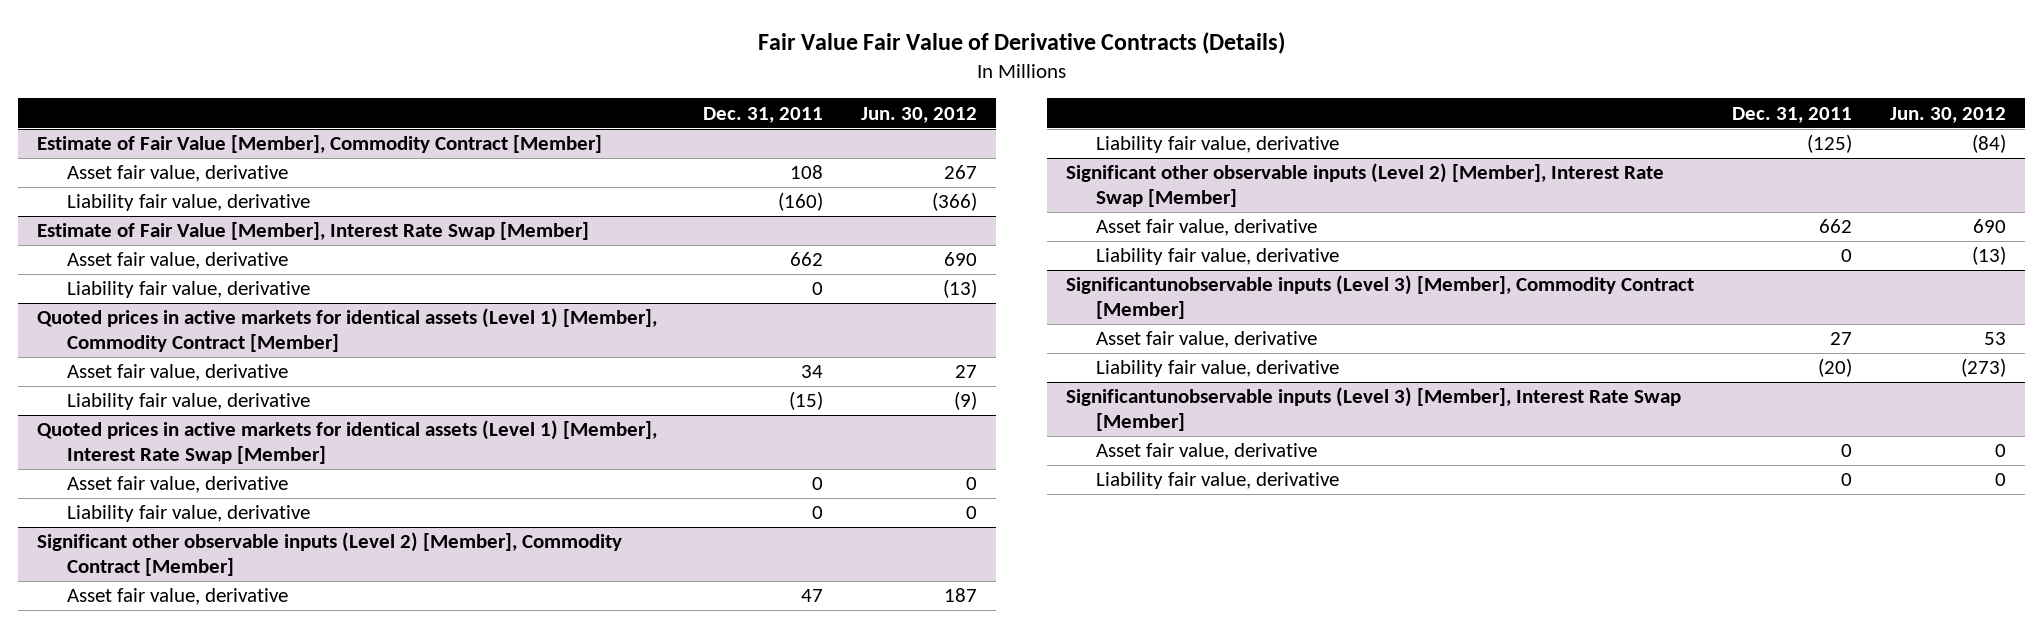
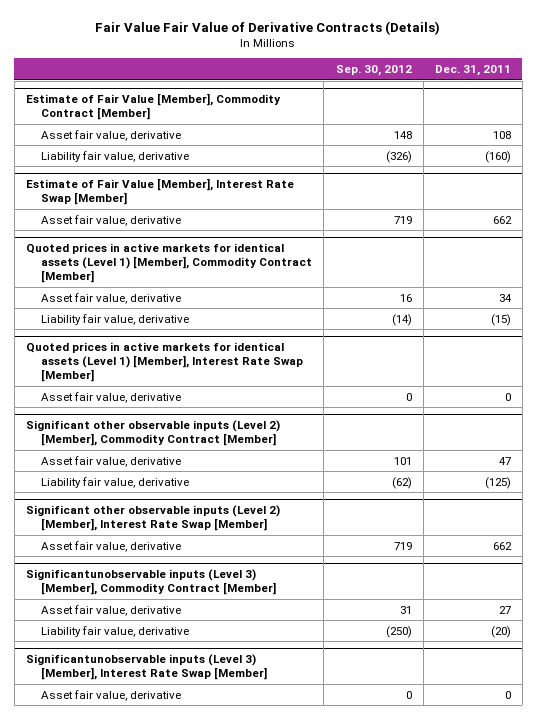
[861,106,978,123] Jun. 30, 2012 -> none
none -> [335,65,412,77] Sep. 30, 2012
[66,281,310,299] Liability fair value, derivative -> none
[66,505,310,523] Liability fair value, derivative -> none
[1095,248,1339,266] Liability fair value, derivative -> none
[1095,472,1339,490] Liability fair value, derivative -> none

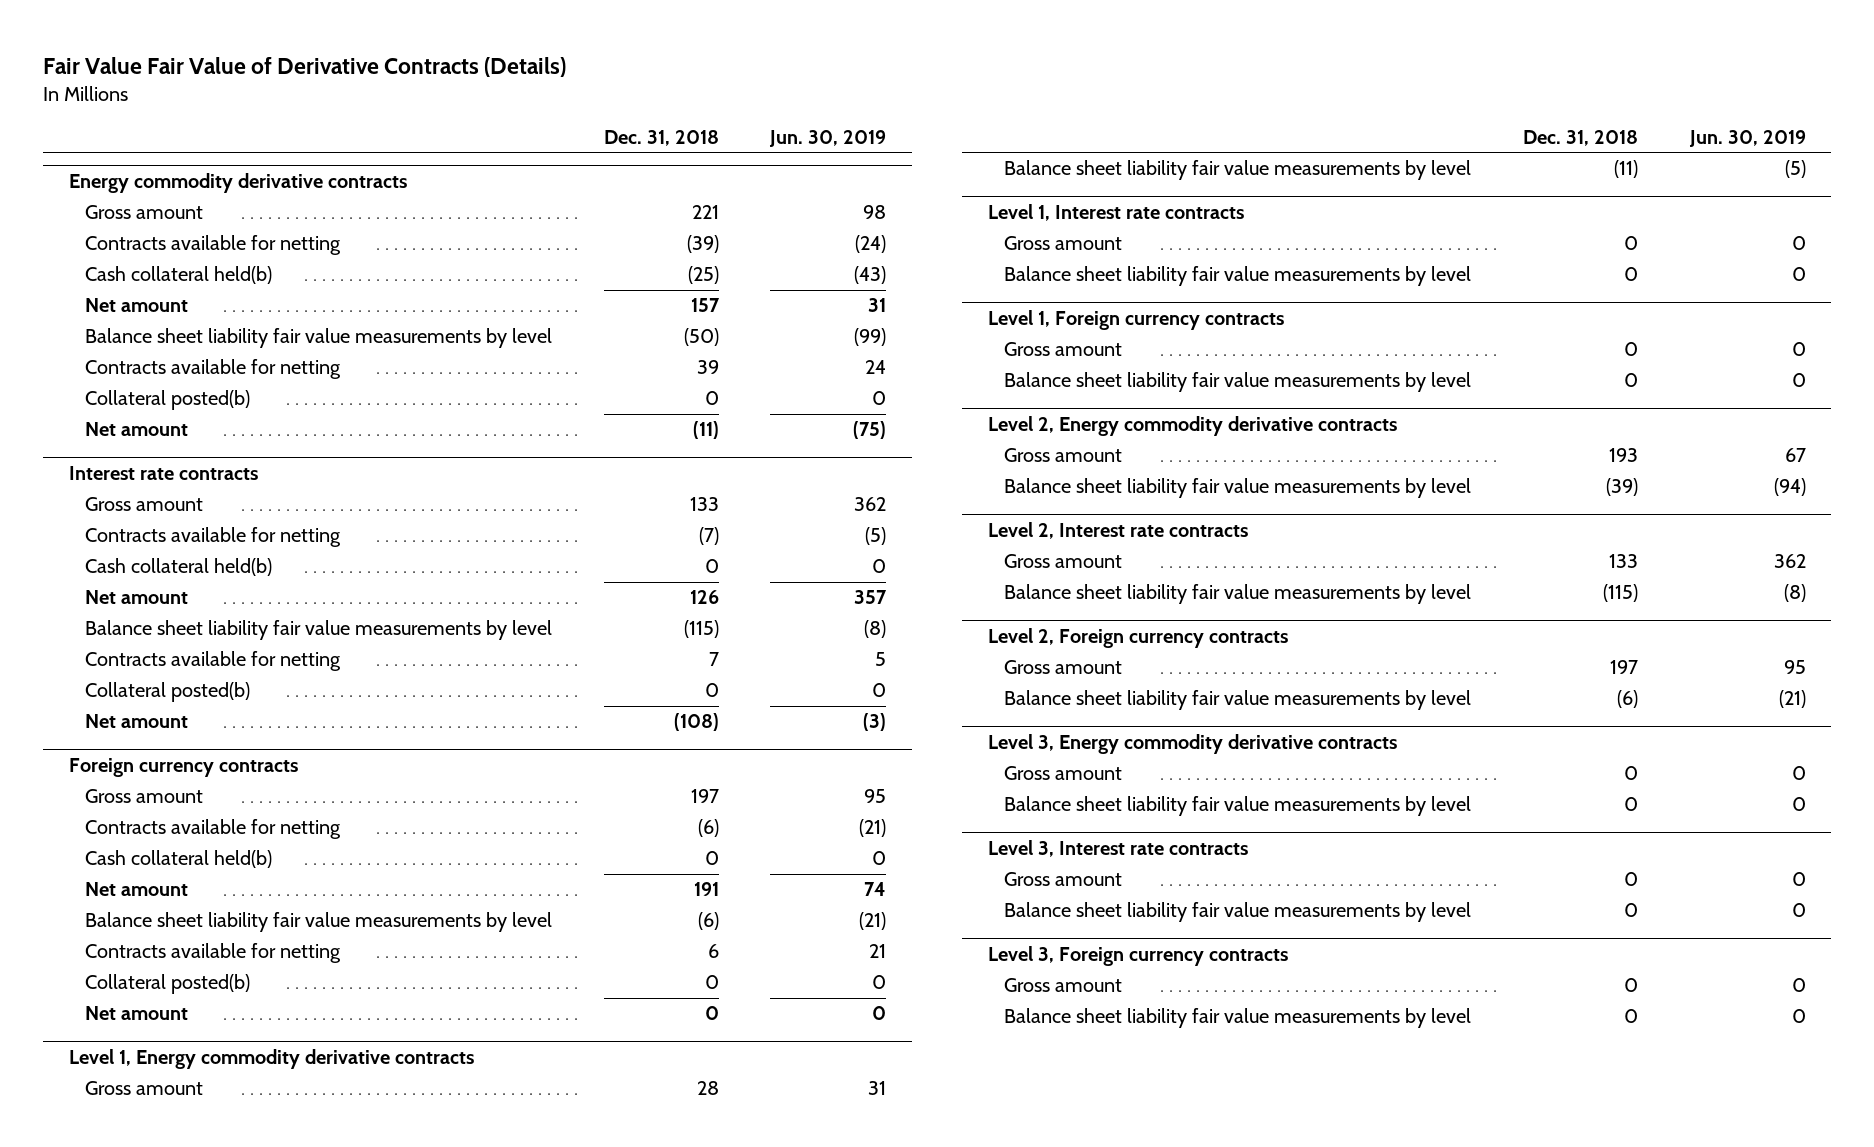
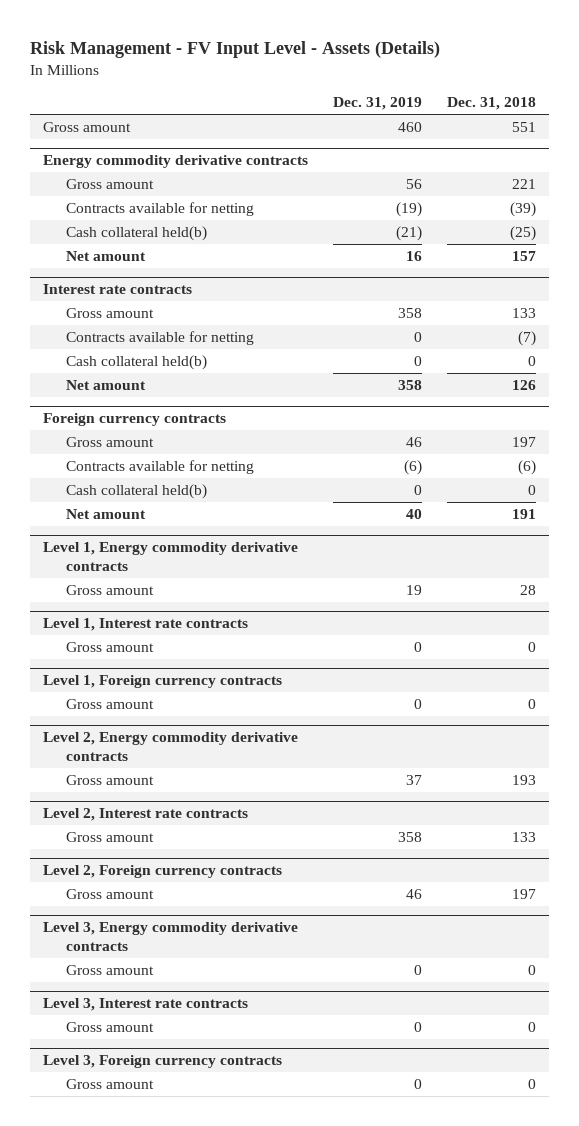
[42,57,566,78] Fair Value Fair Value of Derivative Contracts (Details) -> [29,40,440,58] Risk Management - FV Input Level - Assets (Details)
[769,129,887,147] Jun. 30, 2019 -> none
none -> [332,97,422,111] Dec. 31, 2019
none -> [42,122,131,133] Gross amount
[84,328,552,349] Balance sheet liability fair value measurements by level -> none
[84,359,341,380] Contracts available for netting -> none
[84,390,250,411] Collateral posted(b) -> none
[84,422,188,437] Net amount -> none
[84,620,552,641] Balance sheet liability fair value measurements by level -> none
[84,651,341,672] Contracts available for netting -> none
[84,682,250,703] Collateral posted(b) -> none
[84,714,188,729] Net amount -> none
[84,912,552,933] Balance sheet liability fair value measurements by level -> none
[84,943,341,964] Contracts available for netting -> none
[84,974,250,995] Collateral posted(b) -> none
[84,1006,188,1021] Net amount -> none
[1004,160,1472,181] Balance sheet liability fair value measurements by level -> none
[1004,266,1472,287] Balance sheet liability fair value measurements by level -> none
[1004,372,1472,393] Balance sheet liability fair value measurements by level -> none
[1004,478,1472,499] Balance sheet liability fair value measurements by level -> none
[1004,584,1472,605] Balance sheet liability fair value measurements by level -> none
[1004,690,1472,711] Balance sheet liability fair value measurements by level -> none
[1004,796,1472,817] Balance sheet liability fair value measurements by level -> none
[1004,902,1472,923] Balance sheet liability fair value measurements by level -> none
[1004,1008,1472,1029] Balance sheet liability fair value measurements by level -> none

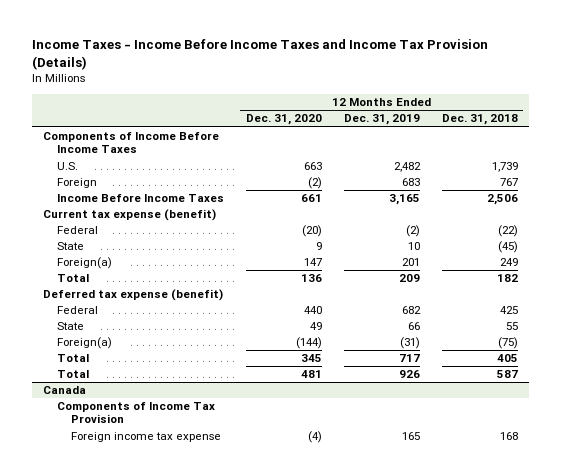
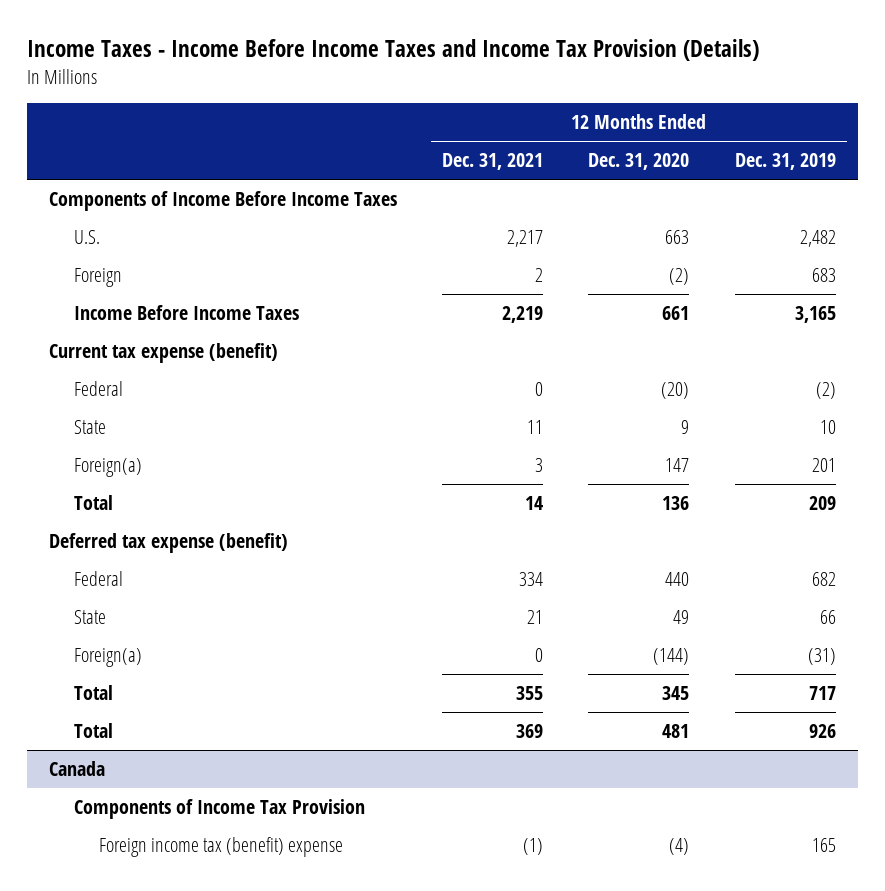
[441,114,518,126] Dec. 31, 2018 -> none
none -> [442,153,544,171] Dec. 31, 2021
[70,432,221,443] Foreign income tax expense -> [99,836,344,857] Foreign income tax (benefit) expense

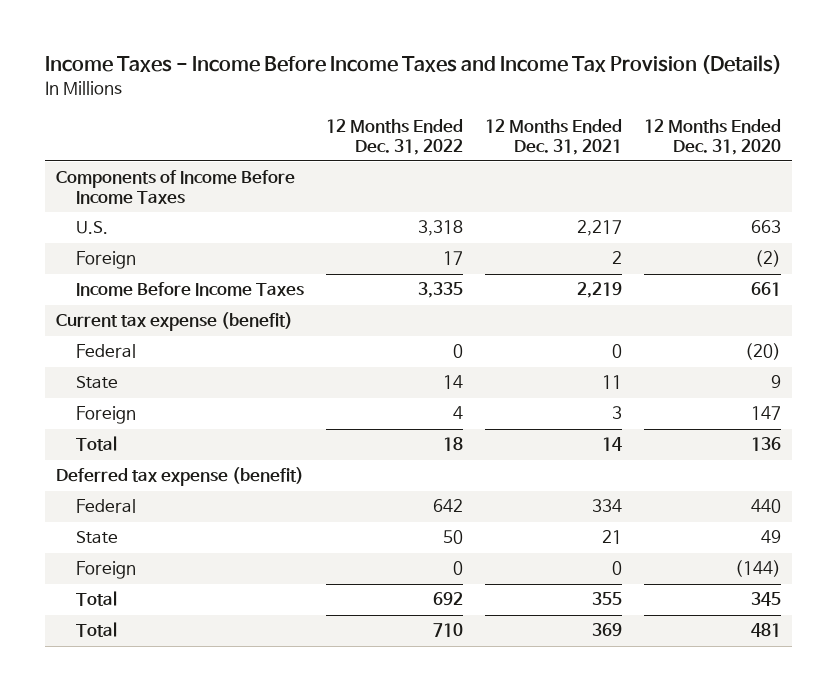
[734,153,836,171] Dec. 31, 2019 -> none
none -> [325,119,463,155] 12 Months Ended Dec. 31, 2022
[74,457,143,477] Foreign(a) -> [75,406,136,425] Foreign
[74,647,143,667] Foreign(a) -> [75,561,136,580] Foreign
[49,760,106,776] Canada -> none
[74,798,366,819] Components of Income Tax Provision -> none
[99,836,344,857] Foreign income tax (benefit) expense -> none

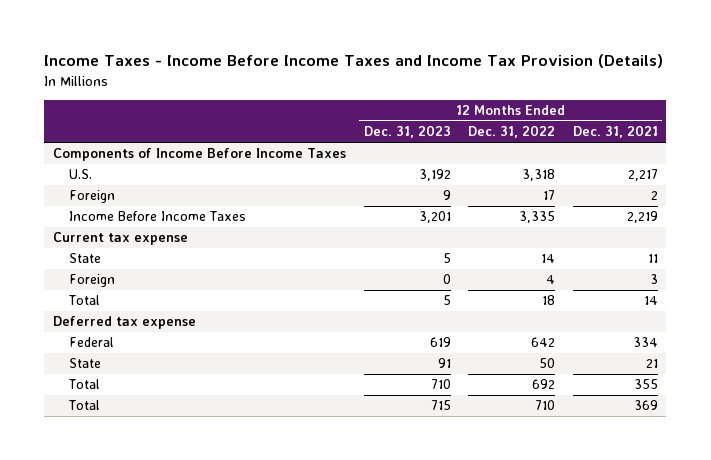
[643,119,781,155] 12 Months Ended Dec. 31, 2020 -> none
none -> [363,125,451,139] Dec. 31, 2023
[75,344,136,359] Federal -> none
[55,312,293,332] Current tax expense (benefit) -> [53,232,189,246] Current tax expense
[55,467,304,487] Deferred tax expense (benefit) -> [53,316,197,330] Deferred tax expense
[75,561,136,580] Foreign -> none

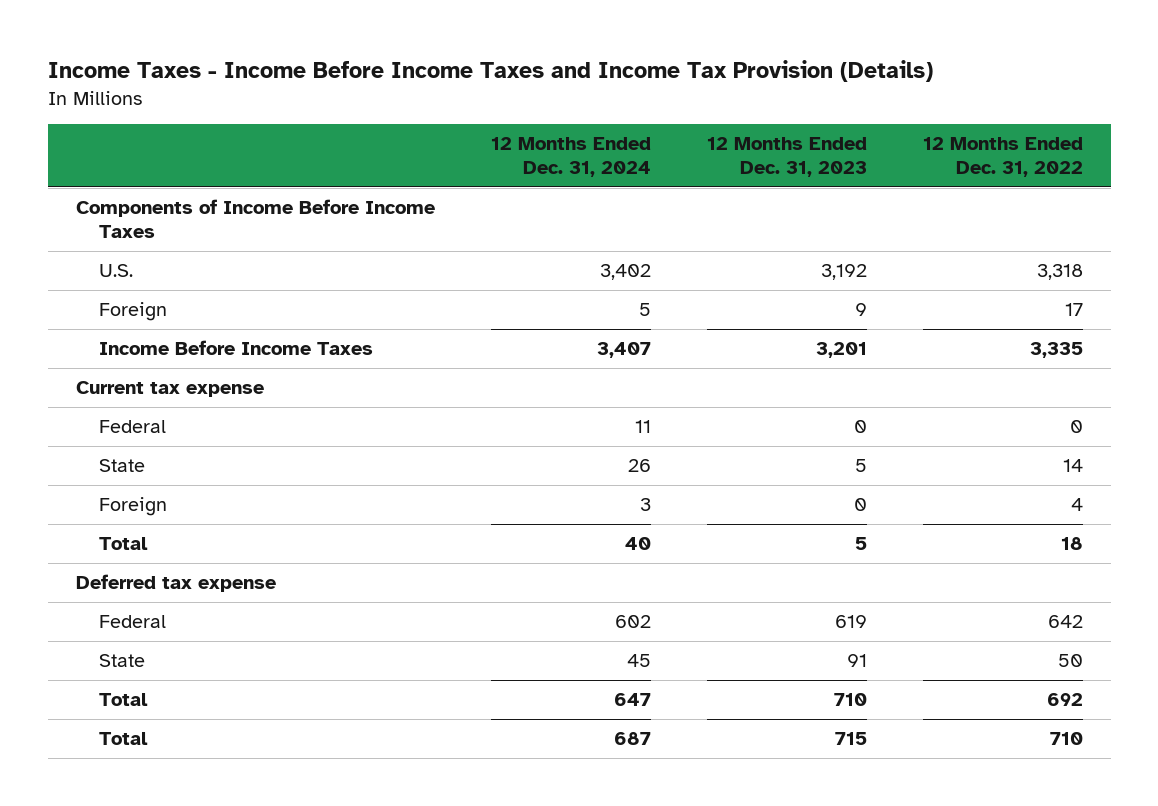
[572,125,658,139] Dec. 31, 2021 -> none
none -> [490,137,651,178] 12 Months Ended Dec. 31, 2024
none -> [99,419,167,433] Federal

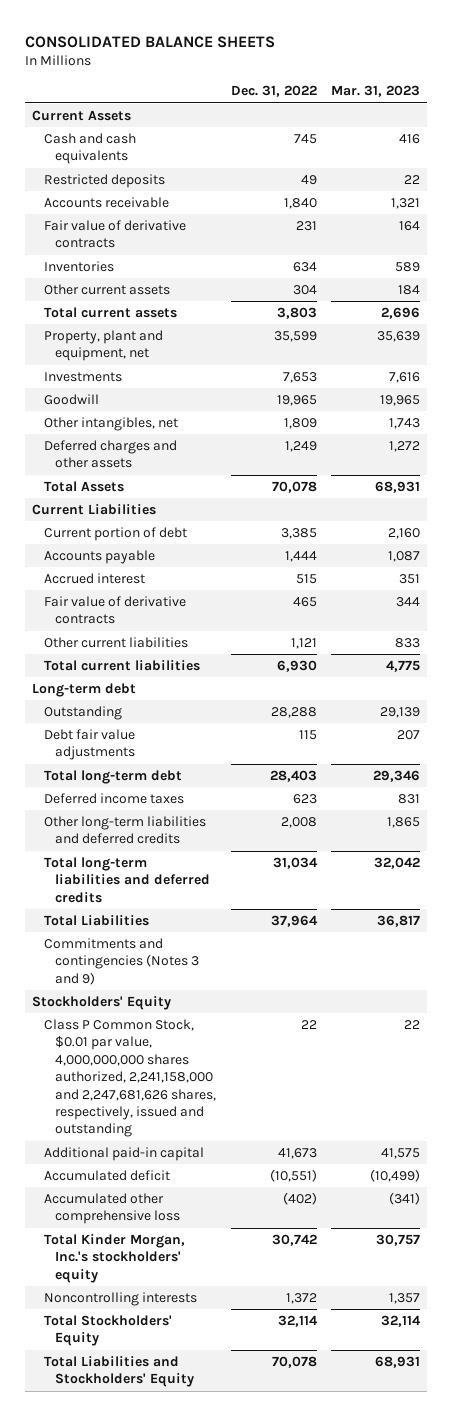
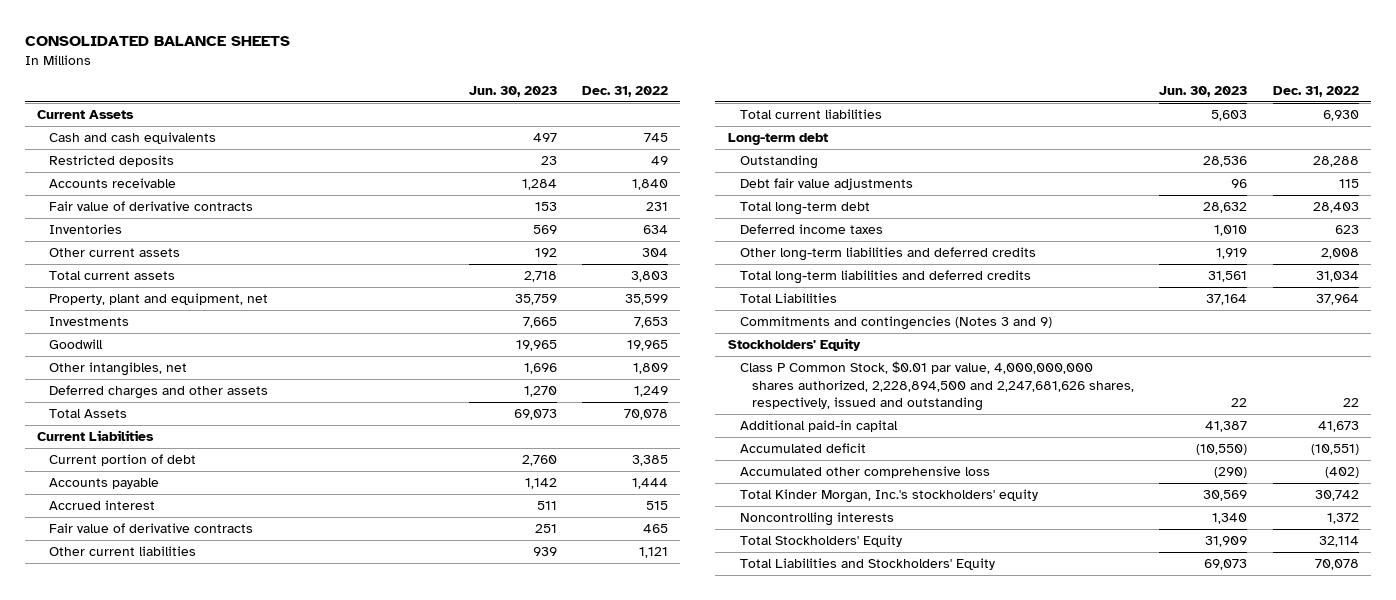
[330,85,420,98] Mar. 31, 2023 -> none
none -> [468,86,557,98] Jun. 30, 2023
[43,1019,217,1138] Class P Common Stock, $0.01 par value, 4,000,000,000 shares authorized, 2,241,158,000 and 2,247,681,626 shares, respectively, issued and outstanding -> [740,361,1135,412] Class P Common Stock, $0.01 par value, 4,000,000,000 shares authorized, 2,228,894,500 and 2,247,681,626 shares, respectively, issued and outstanding

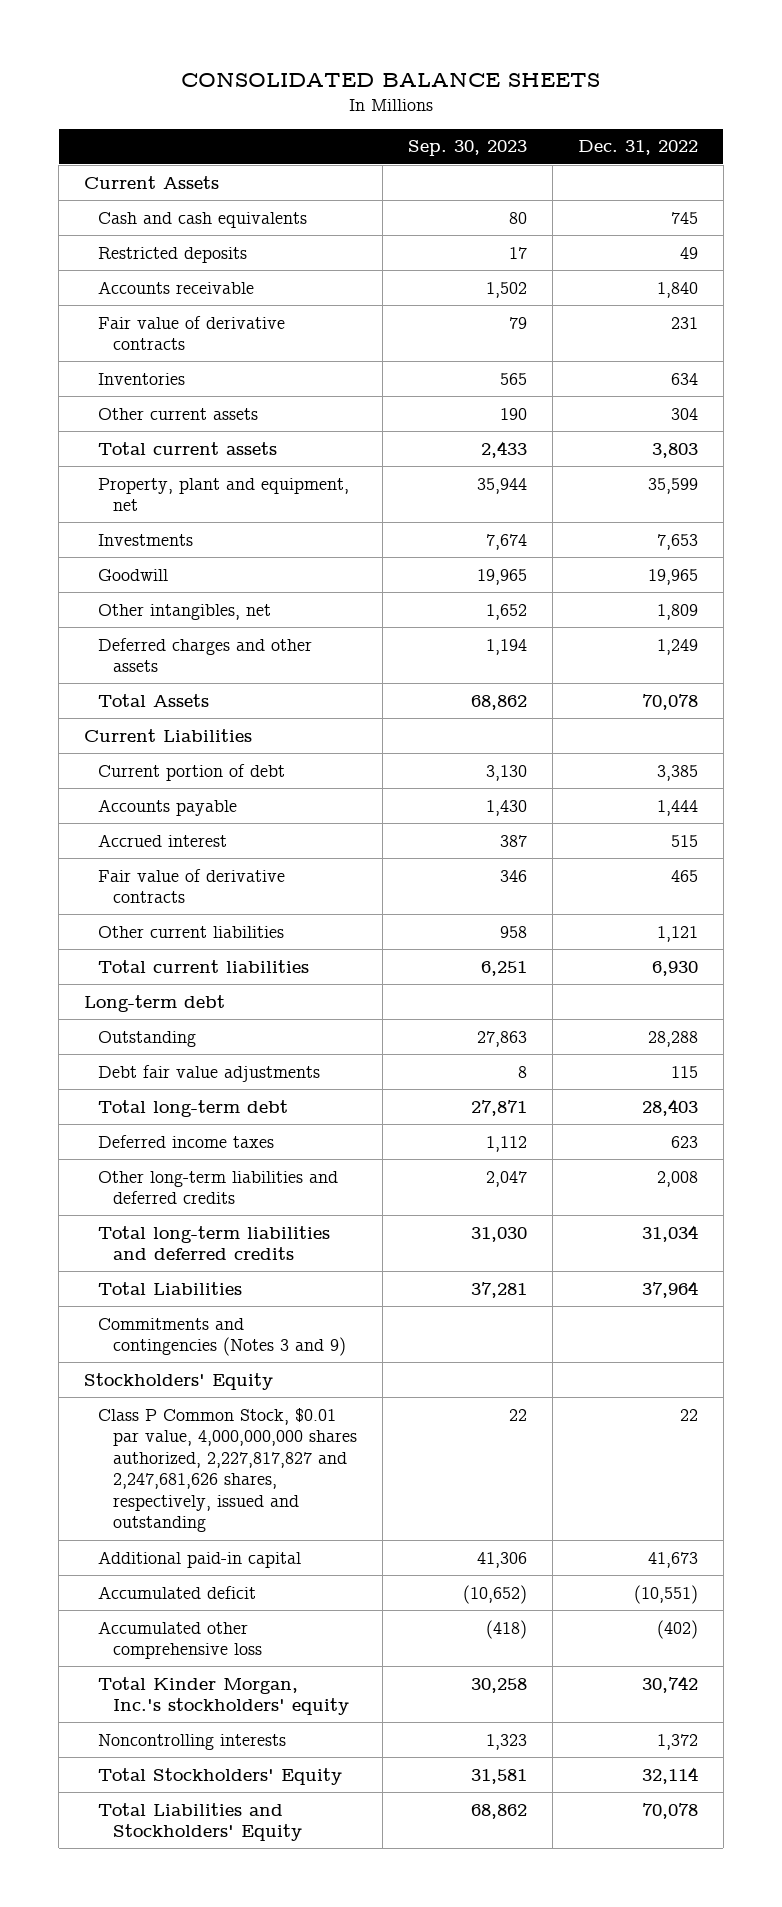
[468,86,557,98] Jun. 30, 2023 -> none
none -> [407,140,527,157] Sep. 30, 2023
[740,361,1135,412] Class P Common Stock, $0.01 par value, 4,000,000,000 shares authorized, 2,228,894,500 and 2,247,681,626 shares, respectively, issued and outstanding -> [98,1407,357,1533] Class P Common Stock, $0.01 par value, 4,000,000,000 shares authorized, 2,227,817,827 and 2,247,681,626 shares, respectively, issued and outstanding

